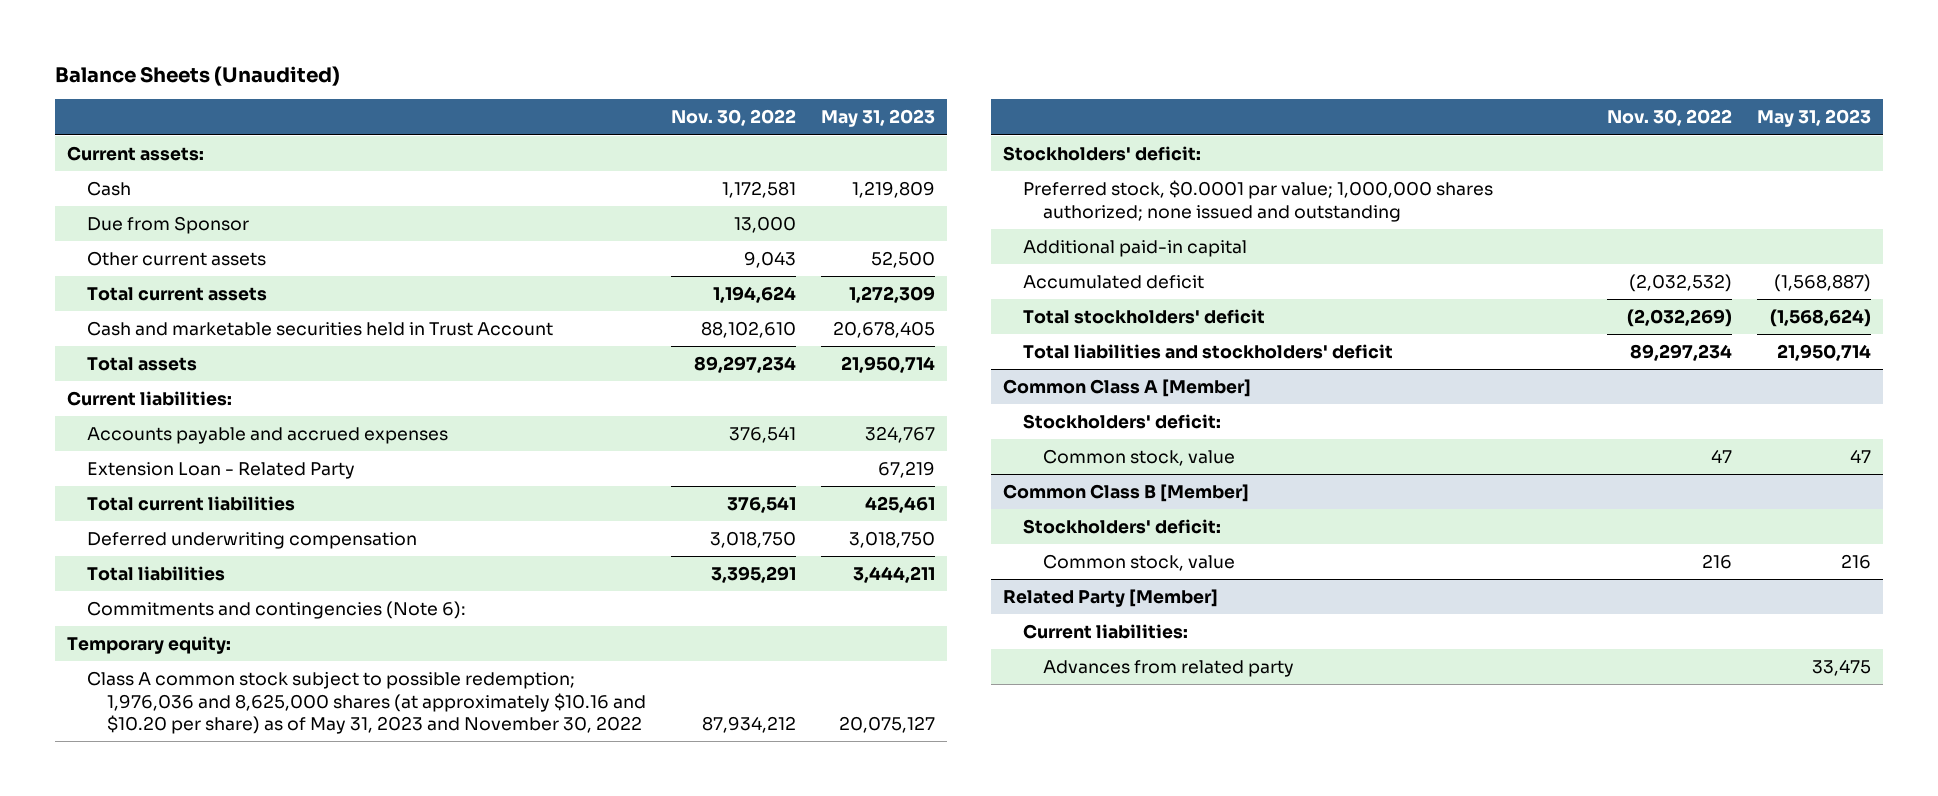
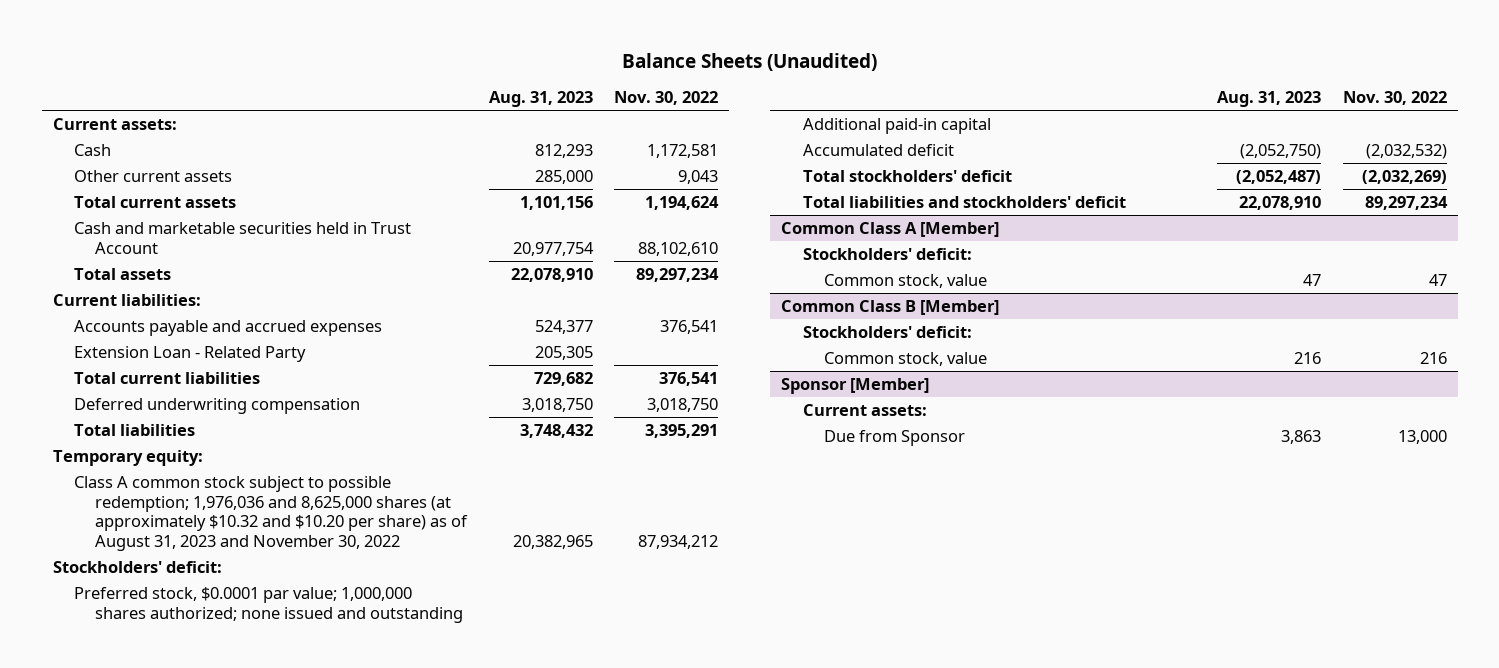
[820,109,935,128] May 31, 2023 -> none
none -> [488,91,593,108] Aug. 31, 2023
[86,216,249,235] Due from Sponsor -> none
[86,601,466,620] Commitments and contingencies (Note 6): -> none
[86,671,646,734] Class A common stock subject to possible redemption; 1,976,036 and 8,625,000 shares (at approximately $10.16 and $10.20 per share) as of May 31, 2023 and November 30, 2022 -> [74,475,469,552] Class A common stock subject to possible redemption; 1,976,036 and 8,625,000 shares (at approximately $10.32 and $10.20 per share) as of August 31, 2023 and November 30, 2022
[1003,589,1219,608] Related Party [Member] -> none
[1023,624,1189,640] Current liabilities: -> none
[1042,660,1294,678] Advances from related party -> none
none -> [781,377,930,394] Sponsor [Member]
none -> [802,403,927,416] Current assets:
none -> [823,429,965,446] Due from Sponsor

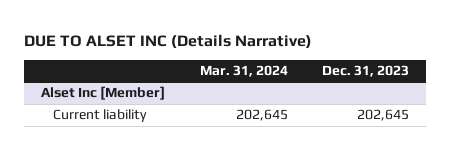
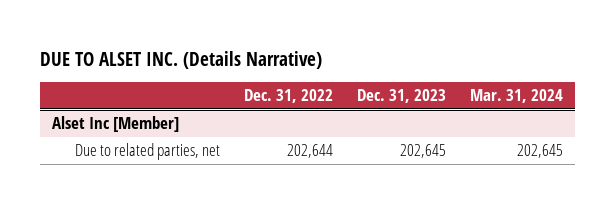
[23,33,312,49] DUE TO ALSET INC (Details Narrative) -> [40,50,323,69] DUE TO ALSET INC. (Details Narrative)
none -> [243,89,333,104] Dec. 31, 2022
[52,109,147,123] Current liability -> [74,143,220,161] Due to related parties, net

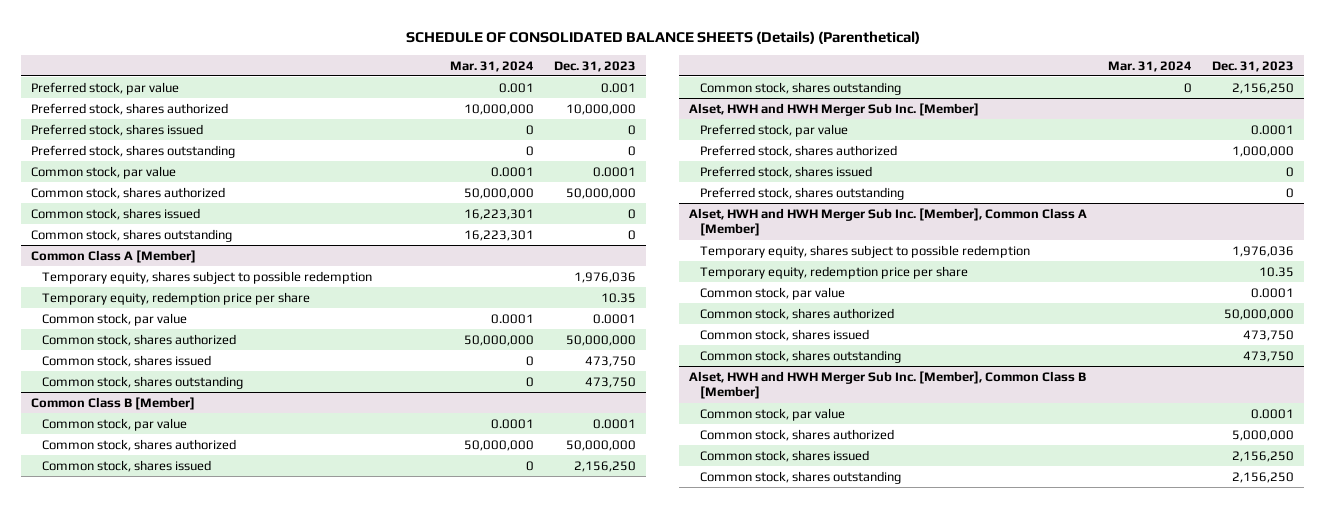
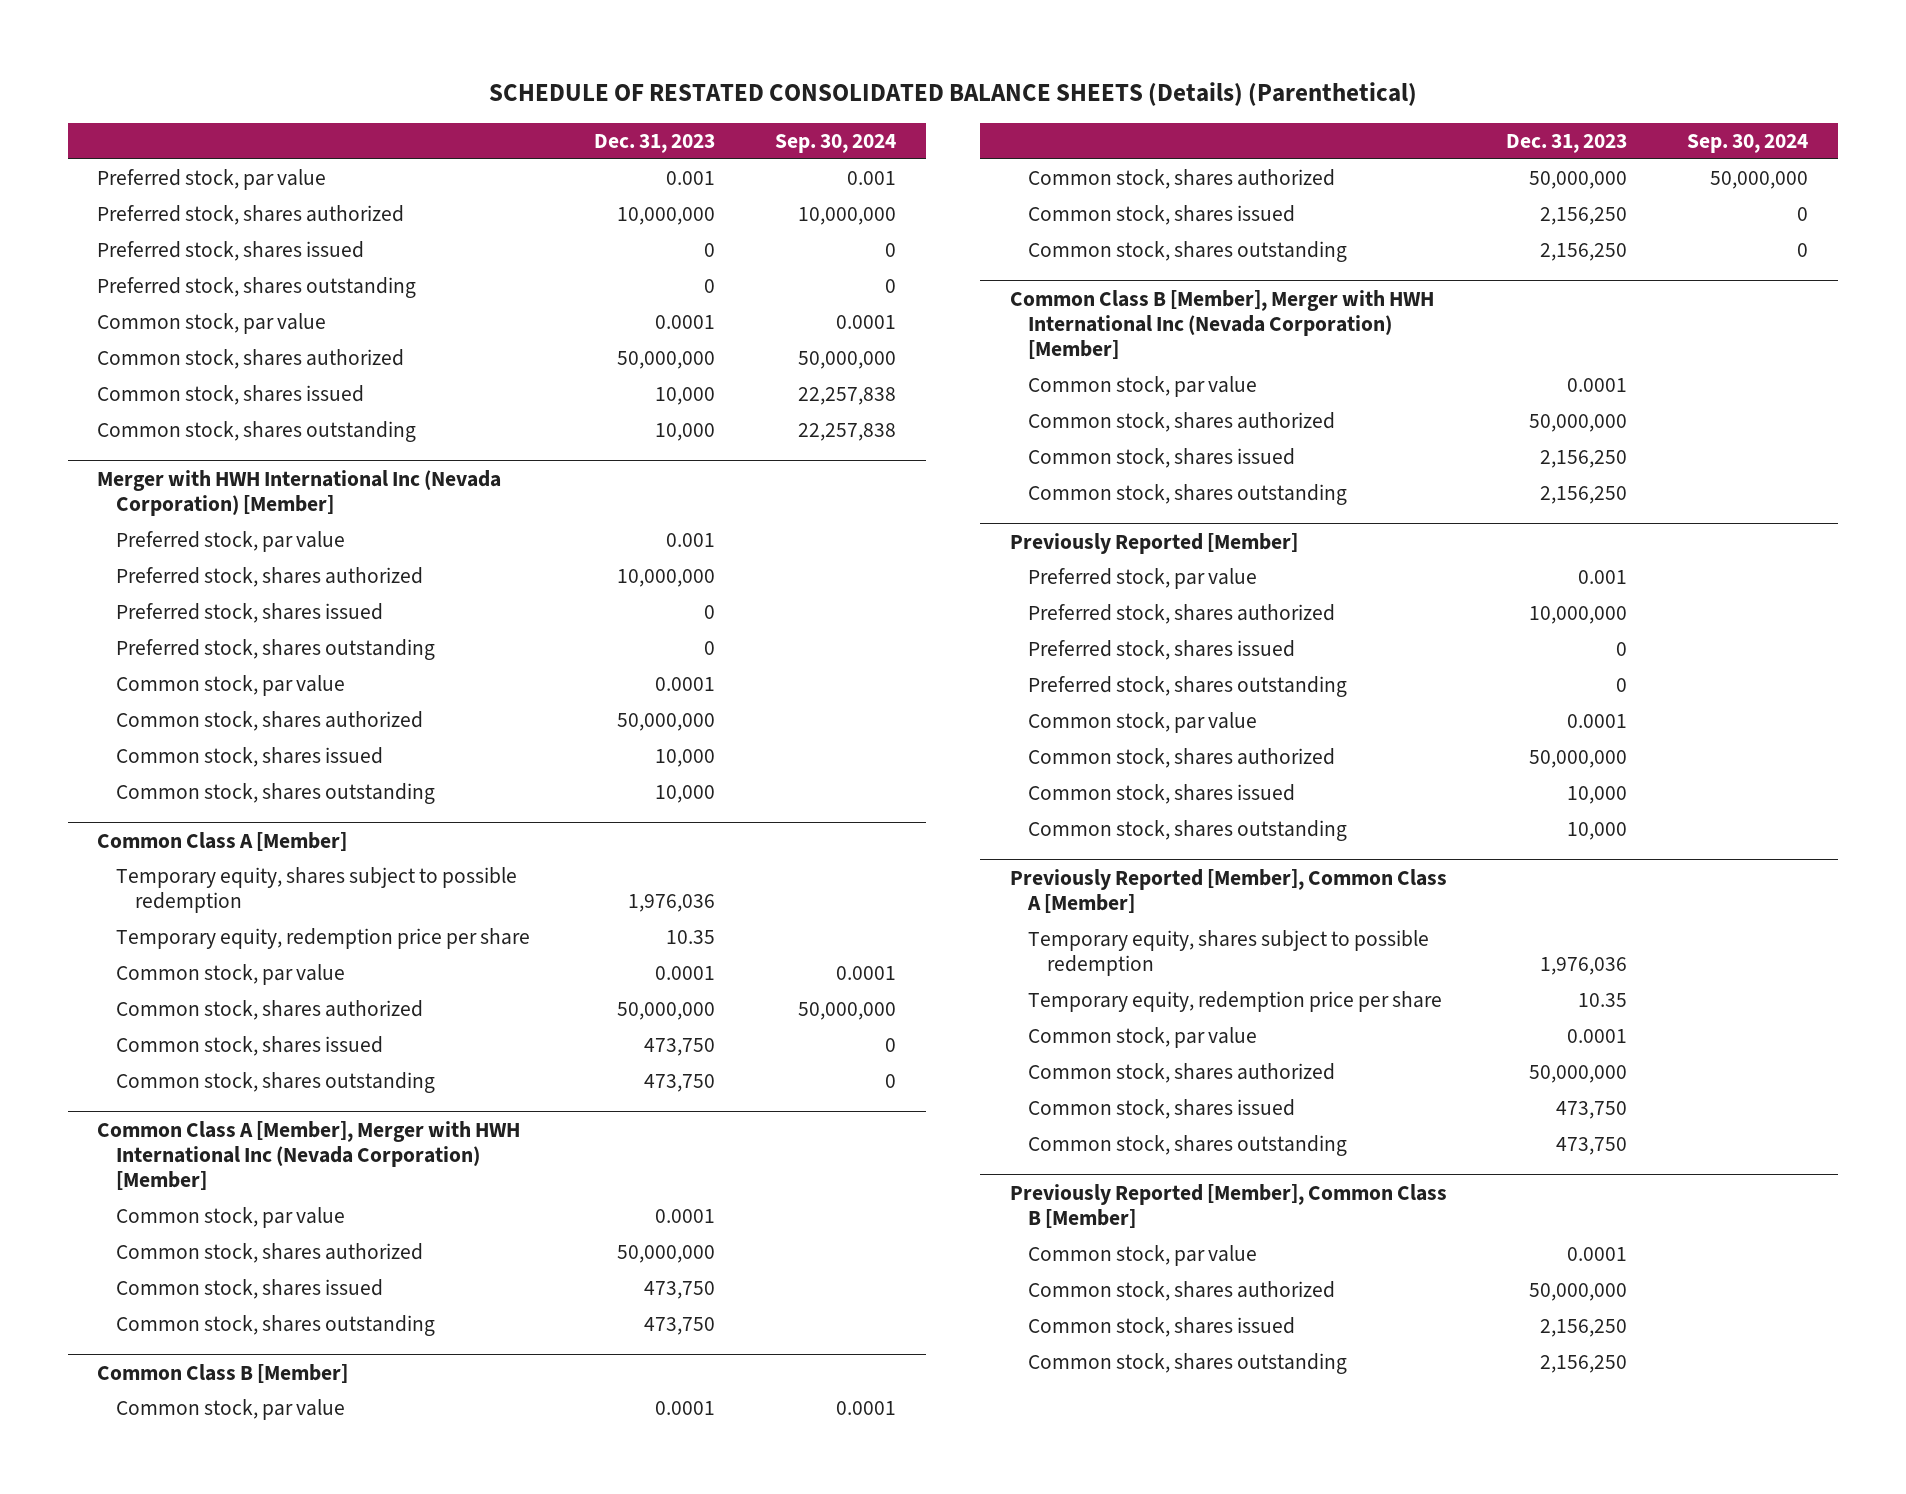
[405,30,920,44] SCHEDULE OF CONSOLIDATED BALANCE SHEETS (Details) (Parenthetical) -> [488,82,1417,107] SCHEDULE OF RESTATED CONSOLIDATED BALANCE SHEETS (Details) (Parenthetical)
[449,60,534,72] Mar. 31, 2024 -> none
none -> [774,133,896,153] Sep. 30, 2024
[628,208,637,219] 0 -> [655,387,716,406] 10,000
[628,229,637,240] 0 -> [655,423,716,442] 10,000
none -> [97,469,502,516] Merger with HWH International Inc (Nevada Corporation) [Member]
none -> [116,531,346,553] Preferred stock, par value
none -> [116,567,424,588] Preferred stock, shares authorized
none -> [116,603,384,624] Preferred stock, shares issued
none -> [116,639,436,661] Preferred stock, shares outstanding
none -> [116,675,346,697] Common stock, par value
none -> [116,711,424,732] Common stock, shares authorized
none -> [116,747,384,768] Common stock, shares issued
none -> [116,783,436,805] Common stock, shares outstanding
none -> [97,1120,521,1190] Common Class A [Member], Merger with HWH International Inc (Nevada Corporation) [Member]
none -> [116,1207,346,1229] Common stock, par value
none -> [116,1243,424,1264] Common stock, shares authorized
none -> [116,1279,384,1300] Common stock, shares issued
none -> [116,1315,436,1337] Common stock, shares outstanding
[689,102,980,116] Alset, HWH and HWH Merger Sub Inc. [Member] -> none
none -> [1009,289,1434,359] Common Class B [Member], Merger with HWH International Inc (Nevada Corporation) [Member]
none -> [1028,376,1258,398] Common stock, par value
none -> [1028,412,1336,433] Common stock, shares authorized
none -> [1028,448,1296,469] Common stock, shares issued
none -> [1028,484,1348,506] Common stock, shares outstanding
none -> [1009,532,1298,554] Previously Reported [Member]
[1251,124,1295,135] 0.0001 -> [1578,570,1628,585] 0.001
[1232,145,1295,157] 1,000,000 -> [1529,606,1628,625] 10,000,000
[689,207,1088,237] Alset, HWH and HWH Merger Sub Inc. [Member], Common Class A [Member] -> none
none -> [1028,712,1258,734] Common stock, par value
none -> [1028,748,1336,769] Common stock, shares authorized
none -> [1028,784,1296,805] Common stock, shares issued
none -> [1028,820,1348,842] Common stock, shares outstanding
none -> [1009,868,1447,913] Previously Reported [Member], Common Class A [Member]
[689,370,1087,400] Alset, HWH and HWH Merger Sub Inc. [Member], Common Class B [Member] -> none
none -> [1009,1183,1447,1228] Previously Reported [Member], Common Class B [Member]
[1232,429,1295,441] 5,000,000 -> [1529,1283,1628,1302] 50,000,000

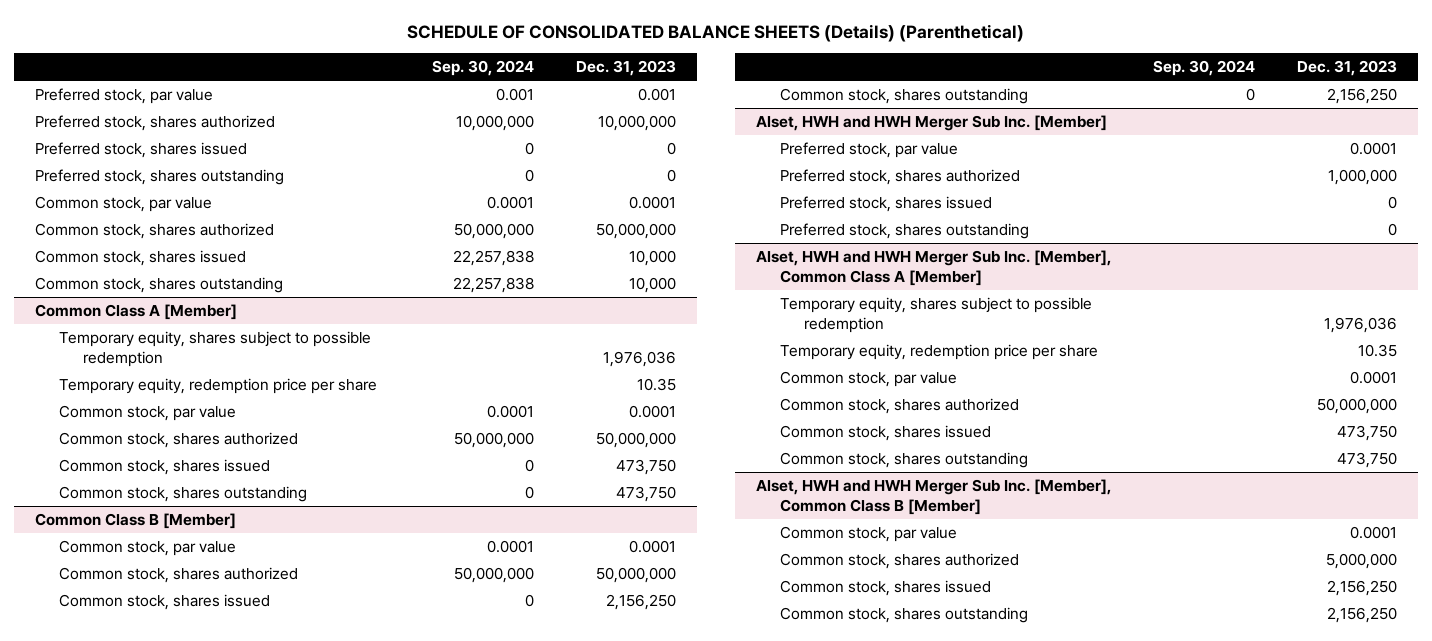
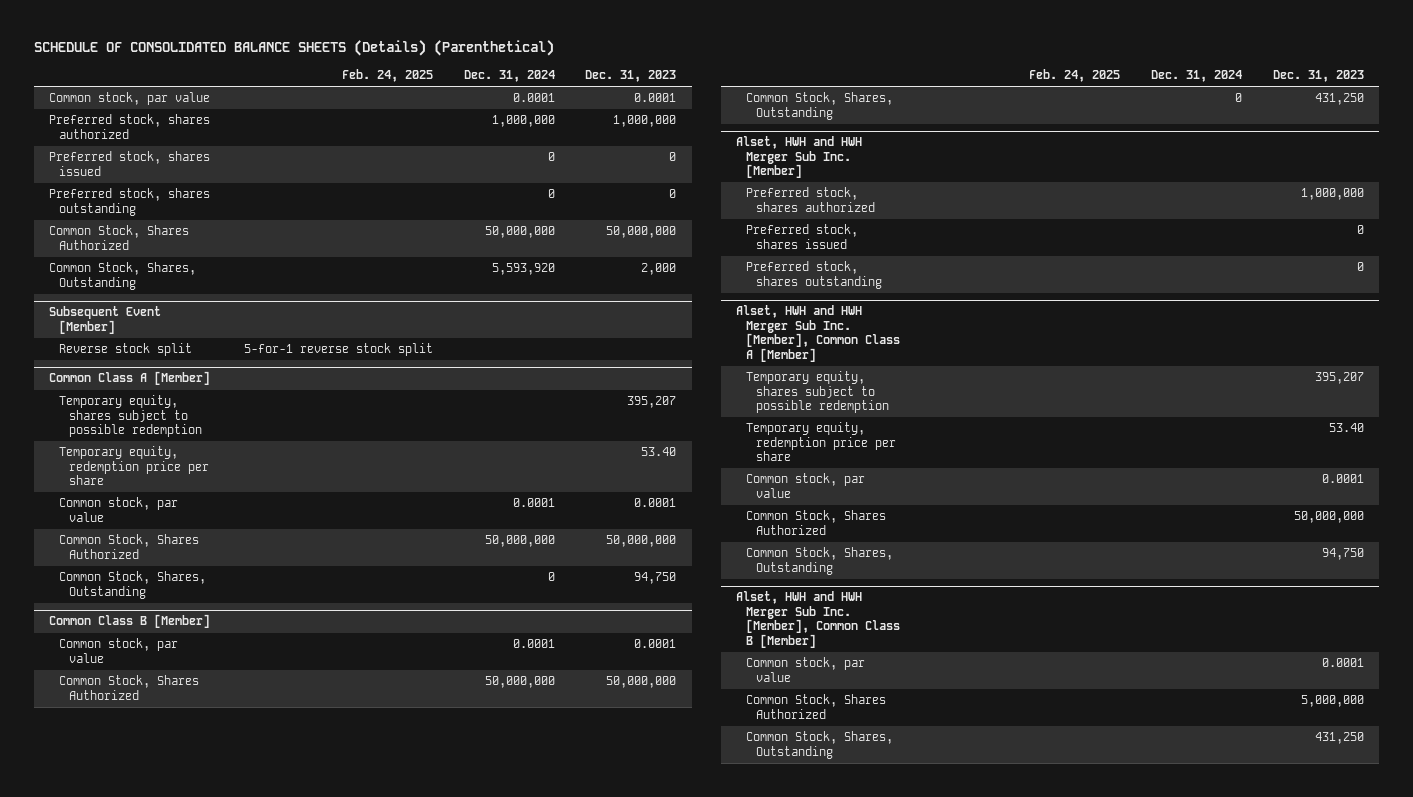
[431,60,534,77] Sep. 30, 2024 -> none
none -> [341,68,433,82] Feb. 24, 2025
none -> [463,69,555,82] Dec. 31, 2024
[34,88,213,105] Preferred stock, par value -> none
[34,196,212,213] Common stock, par value -> [49,92,211,106] Common stock, par value
[597,115,676,132] 10,000,000 -> [613,115,677,128] 1,000,000
[34,250,246,267] Common stock, shares issued -> none
[34,223,274,240] Common stock, shares authorized -> [49,225,190,250] Common Stock, Shares Authorized
[34,277,283,294] Common stock, shares outstanding -> [49,262,197,290] Common Stock, Shares, Outstanding
[628,277,676,294] 10,000 -> [641,263,677,276] 2,000
none -> [49,306,162,334] Subsequent Event [Member]
none -> [59,343,193,357] Reverse stock split
[602,350,676,367] 1,976,036 -> [627,396,677,409] 395,207
[636,378,676,392] 10.35 -> [641,447,677,457] 53.40
[59,459,271,476] Common stock, shares issued -> none
[59,432,299,449] Common stock, shares authorized -> [59,534,200,559] Common Stock, Shares Authorized
[59,486,308,503] Common stock, shares outstanding -> [59,571,207,599] Common Stock, Shares, Outstanding
[615,486,676,503] 473,750 -> [634,572,677,585] 94,750
[59,594,271,611] Common stock, shares issued -> none
[59,567,299,584] Common stock, shares authorized -> [59,675,200,700] Common Stock, Shares Authorized
[780,88,1029,105] Common stock, shares outstanding -> [746,92,894,120] Common Stock, Shares, Outstanding
[1326,88,1397,105] 2,156,250 -> [1314,93,1364,106] 431,250
[780,142,959,159] Preferred stock, par value -> none
[1323,316,1397,333] 1,976,036 -> [1314,372,1364,385] 395,207
[1357,344,1397,358] 10.35 -> [1328,423,1364,433] 53.40
[780,425,992,442] Common stock, shares issued -> none
[780,398,1020,415] Common stock, shares authorized -> [746,510,887,535] Common Stock, Shares Authorized
[780,452,1029,469] Common stock, shares outstanding -> [746,547,894,575] Common Stock, Shares, Outstanding
[1336,452,1397,469] 473,750 -> [1321,548,1364,561] 94,750
[780,580,992,597] Common stock, shares issued -> none
[780,553,1020,570] Common stock, shares authorized -> [746,694,887,719] Common Stock, Shares Authorized
[780,607,1029,624] Common stock, shares outstanding -> [746,731,894,759] Common Stock, Shares, Outstanding
[1326,607,1397,624] 2,156,250 -> [1314,732,1364,745] 431,250

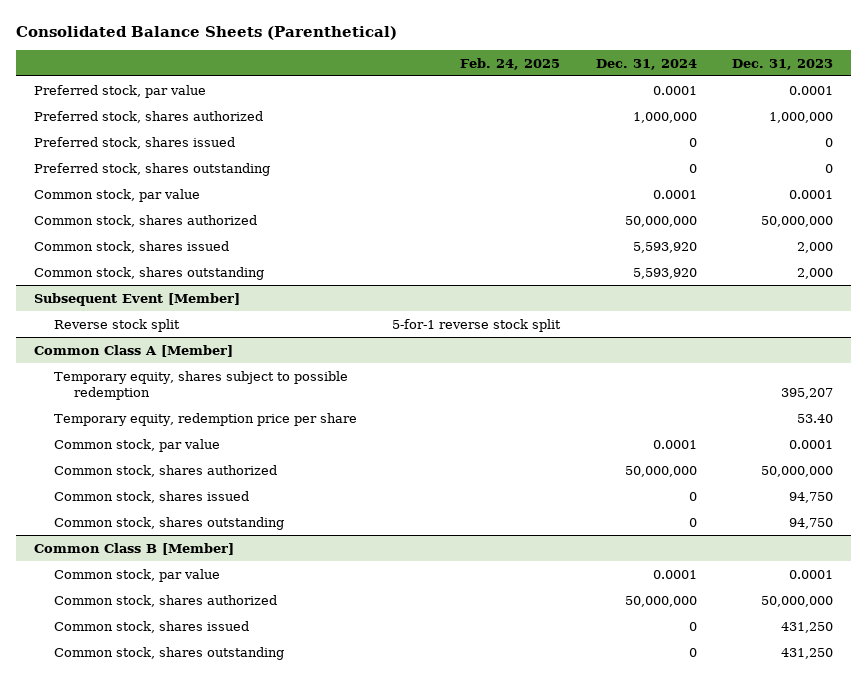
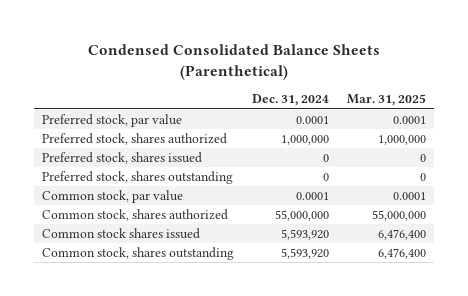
[16,25,398,40] Consolidated Balance Sheets (Parenthetical) -> [87,43,380,80] Condensed Consolidated Balance Sheets (Parenthetical)
[460,57,561,70] Feb. 24, 2025 -> none
[732,58,834,70] Dec. 31, 2023 -> none
none -> [346,94,426,107] Mar. 31, 2025
[624,215,697,227] 50,000,000 -> [274,210,329,222] 55,000,000
[33,240,229,253] Common stock, shares issued -> [42,228,201,240] Common stock shares issued
[33,292,240,306] Subsequent Event [Member] -> none
[53,318,180,332] Reverse stock split -> none
[33,344,233,357] Common Class A [Member] -> none
[53,370,348,401] Temporary equity, shares subject to possible redemption -> none
[53,412,357,426] Temporary equity, redemption price per share -> none
[53,438,220,452] Common stock, par value -> none
[53,464,277,477] Common stock, shares authorized -> none
[53,490,249,503] Common stock, shares issued -> none
[53,516,284,530] Common stock, shares outstanding -> none
[33,542,234,555] Common Class B [Member] -> none
[53,568,220,582] Common stock, par value -> none
[53,594,277,607] Common stock, shares authorized -> none
[53,620,249,633] Common stock, shares issued -> none
[53,646,284,660] Common stock, shares outstanding -> none

